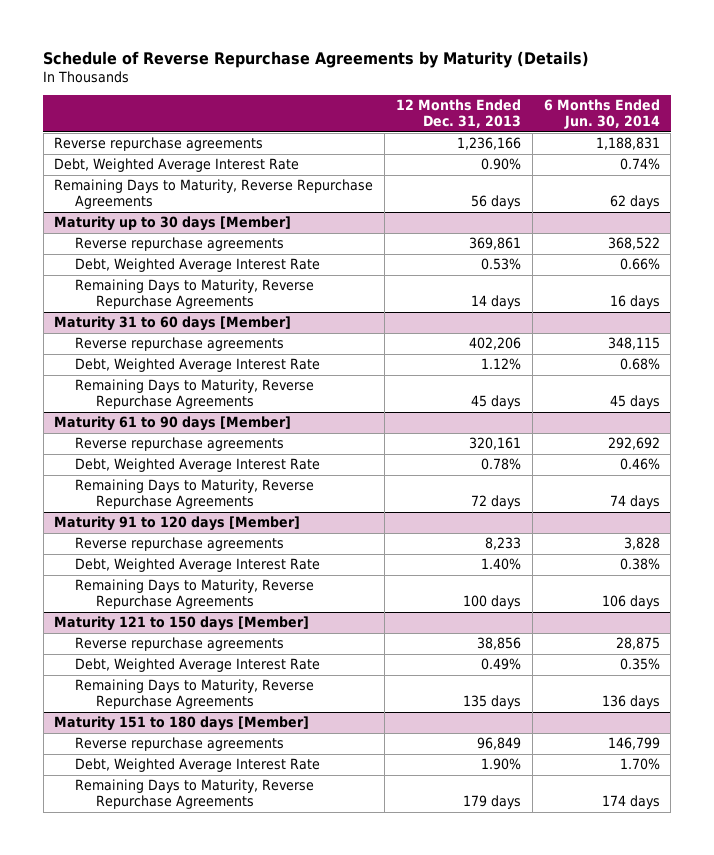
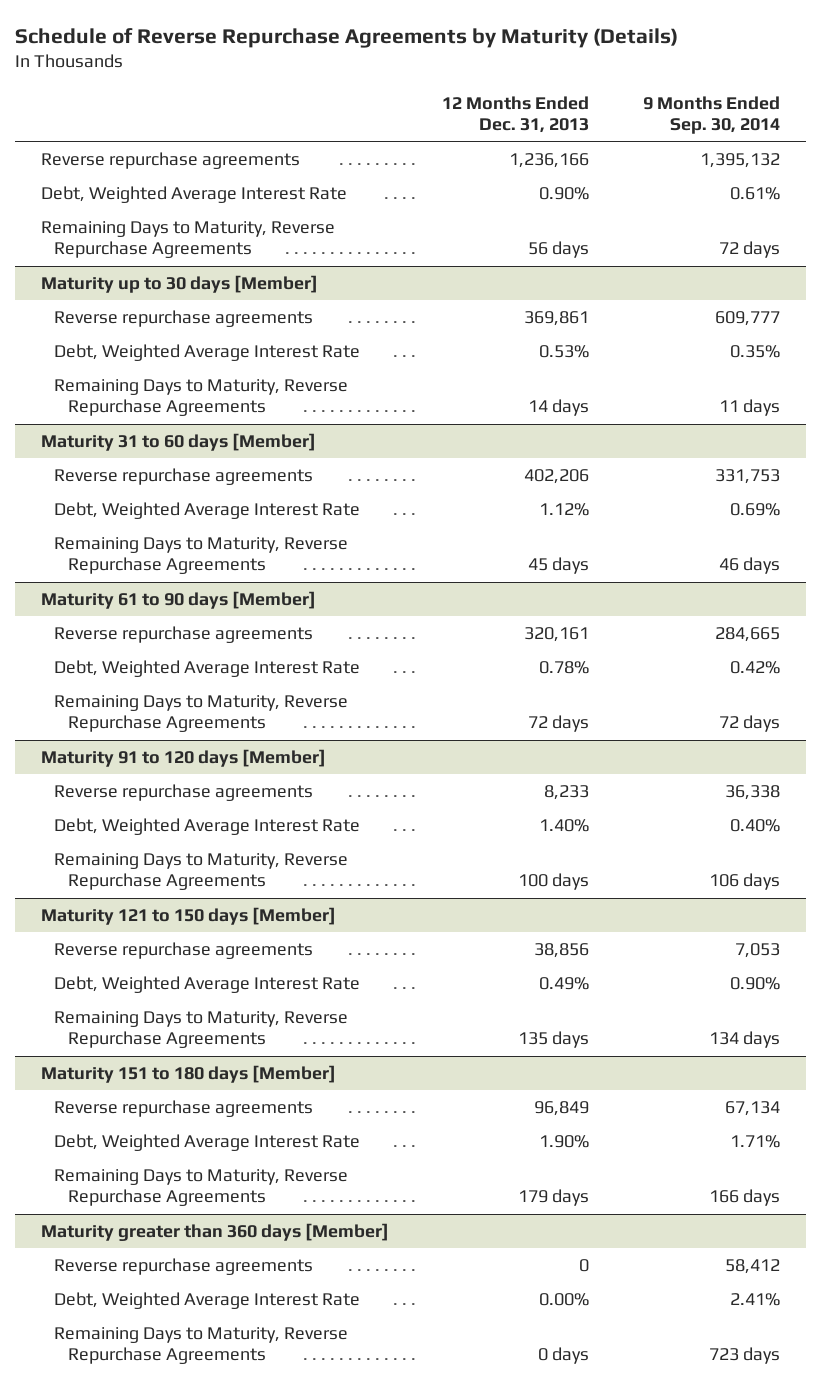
[543,99,660,130] 6 Months Ended Jun. 30, 2014 -> none
none -> [642,95,780,134] 9 Months Ended Sep. 30, 2014
none -> [41,1223,390,1242] Maturity greater than 360 days [Member]
none -> [54,1258,314,1276] Reverse repurchase agreements
none -> [54,1292,361,1310] Debt, Weighted Average Interest Rate
none -> [54,1327,349,1365] Remaining Days to Maturity, Reverse Repurchase Agreements

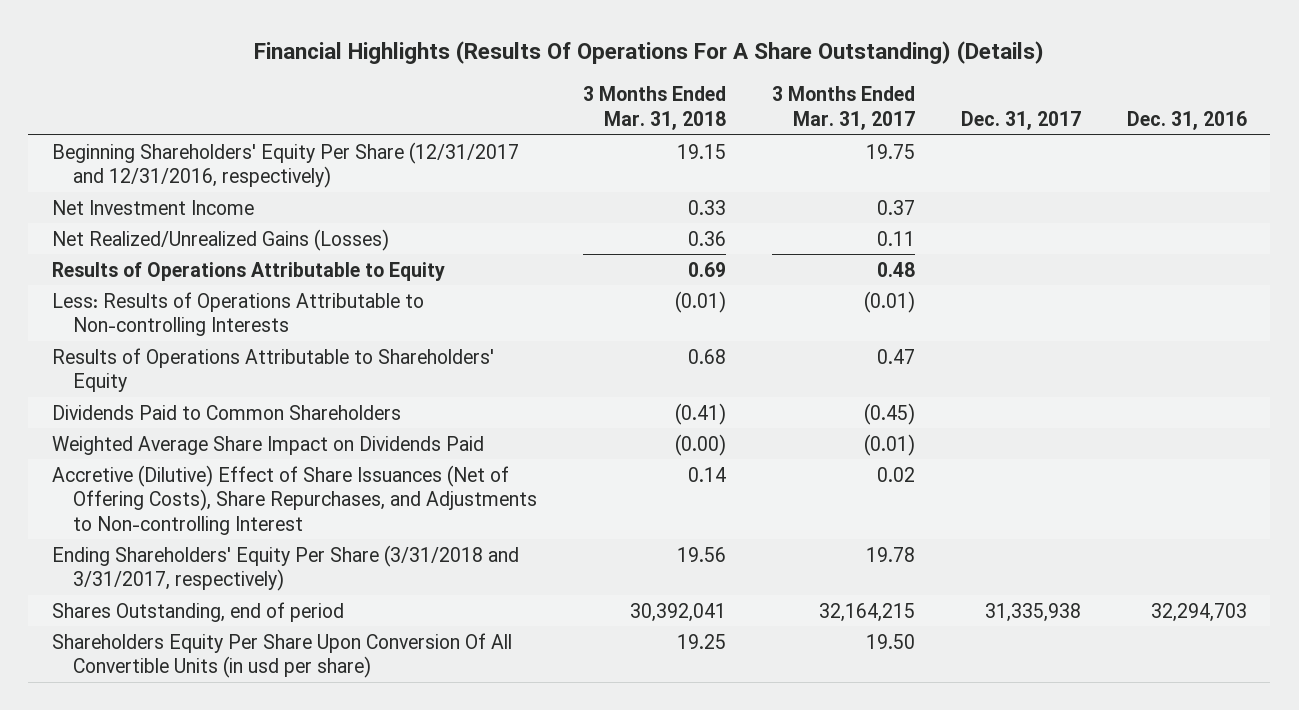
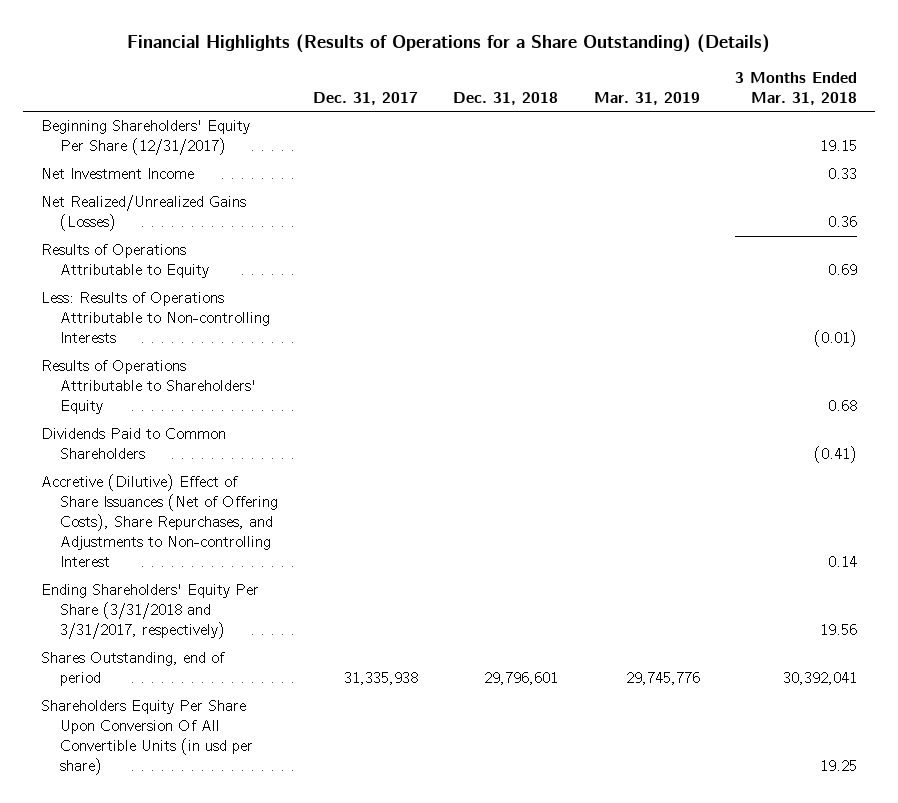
[254,40,1045,64] Financial Highlights (Results Of Operations For A Share Outstanding) (Details) -> [126,33,770,53] Financial Highlights (Results of Operations for a Share Outstanding) (Details)
[772,86,916,130] 3 Months Ended Mar. 31, 2017 -> none
[1127,110,1248,130] Dec. 31, 2016 -> none
none -> [453,91,559,105] Dec. 31, 2018
none -> [593,91,700,105] Mar. 31, 2019
[51,141,519,189] Beginning Shareholders' Equity Per Share (12/31/2017 and 12/31/2016, respectively) -> [41,120,251,156] Beginning Shareholders' Equity Per Share (12/31/2017)
[51,435,484,455] Weighted Average Share Impact on Dividends Paid -> none

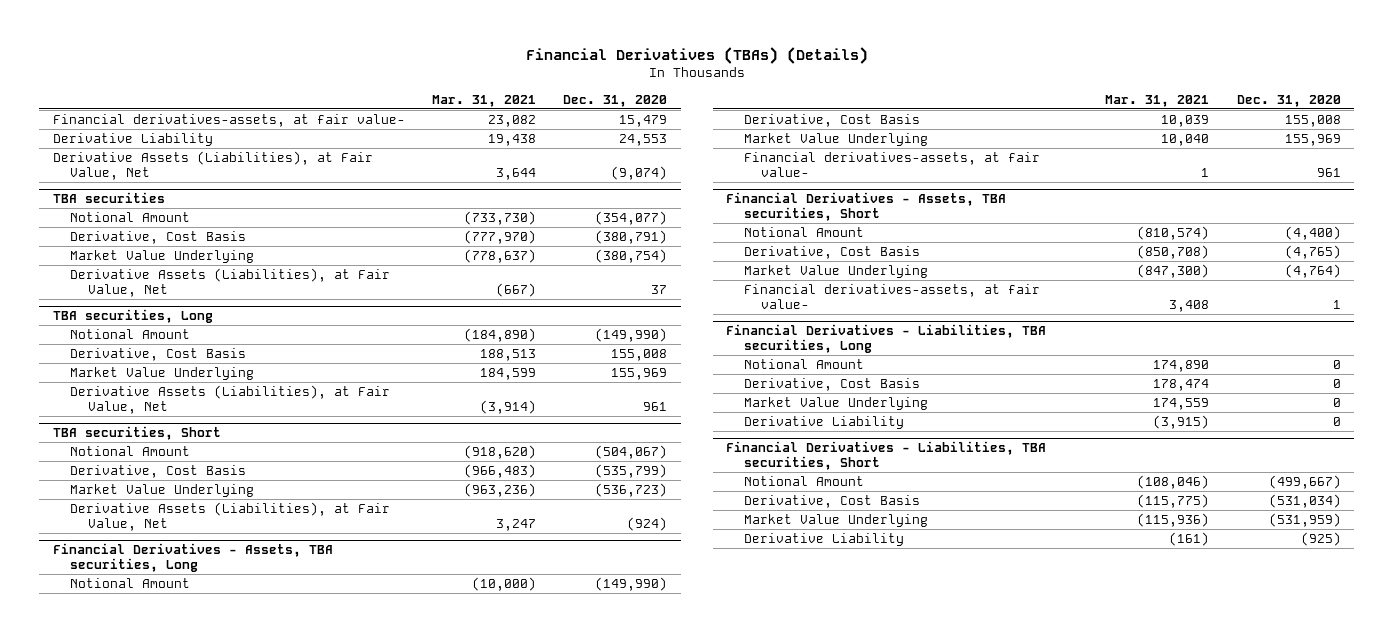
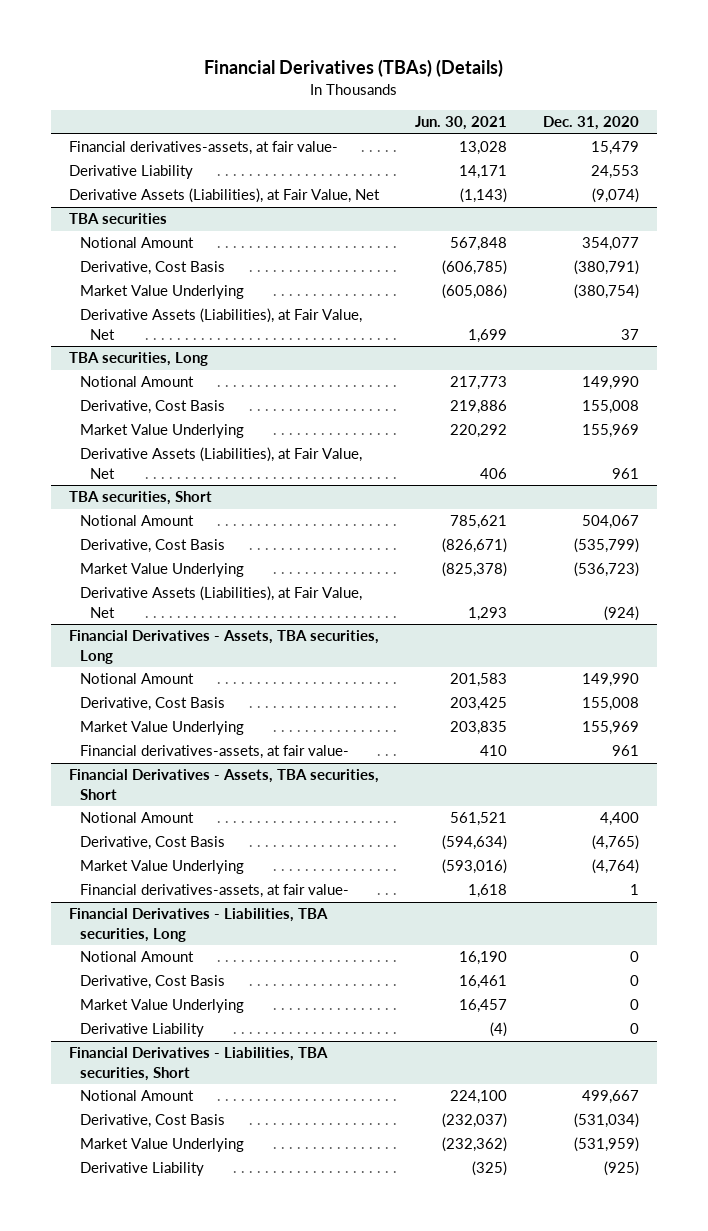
[432,94,537,107] Mar. 31, 2021 -> none
none -> [414,116,507,131] Jun. 30, 2021
[595,210,668,225] (354,077) -> [581,237,639,252] 354,077
[595,327,668,342] (149,990) -> [581,376,639,391] 149,990
[595,444,668,459] (504,067) -> [581,515,639,530] 504,067
[595,576,668,591] (149,990) -> [581,673,639,688] 149,990
[1284,225,1341,240] (4,400) -> [599,812,639,827] 4,400
[1268,474,1341,489] (499,667) -> [581,1090,639,1105] 499,667

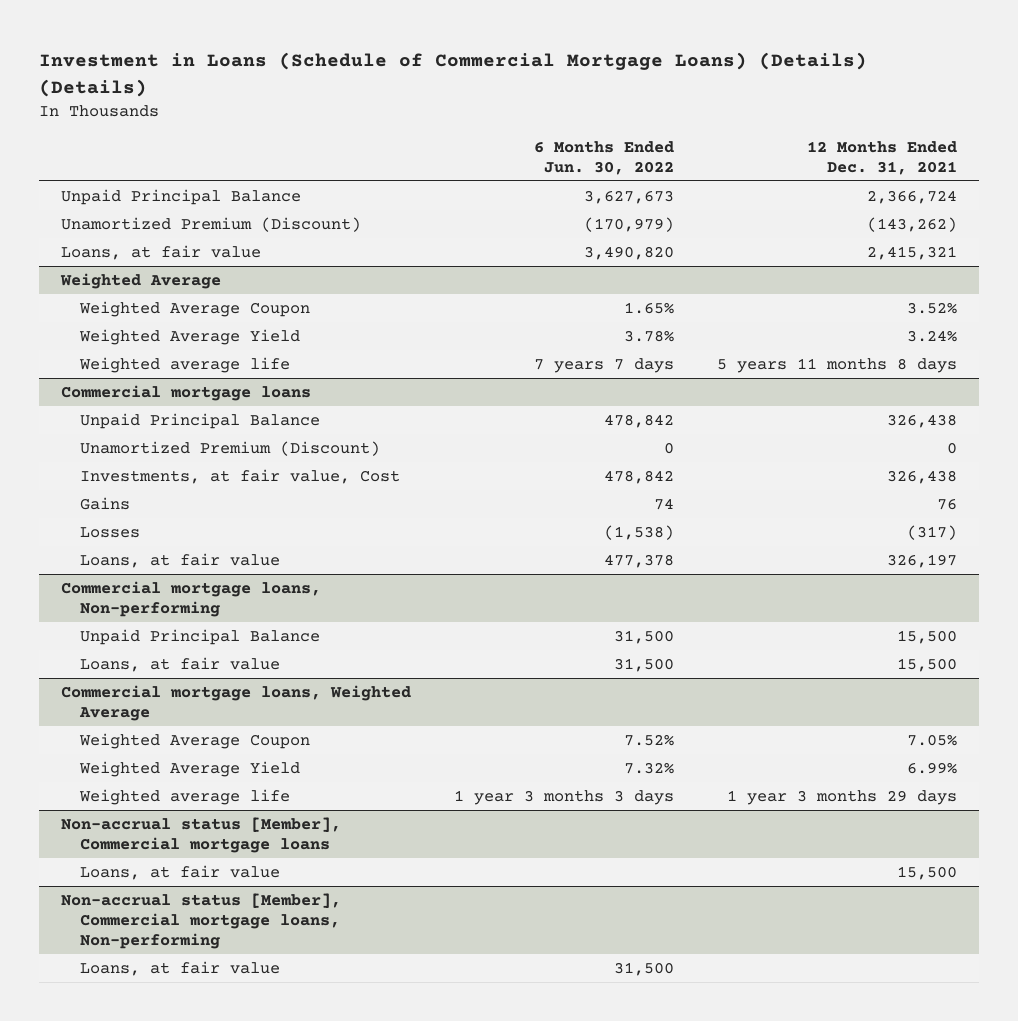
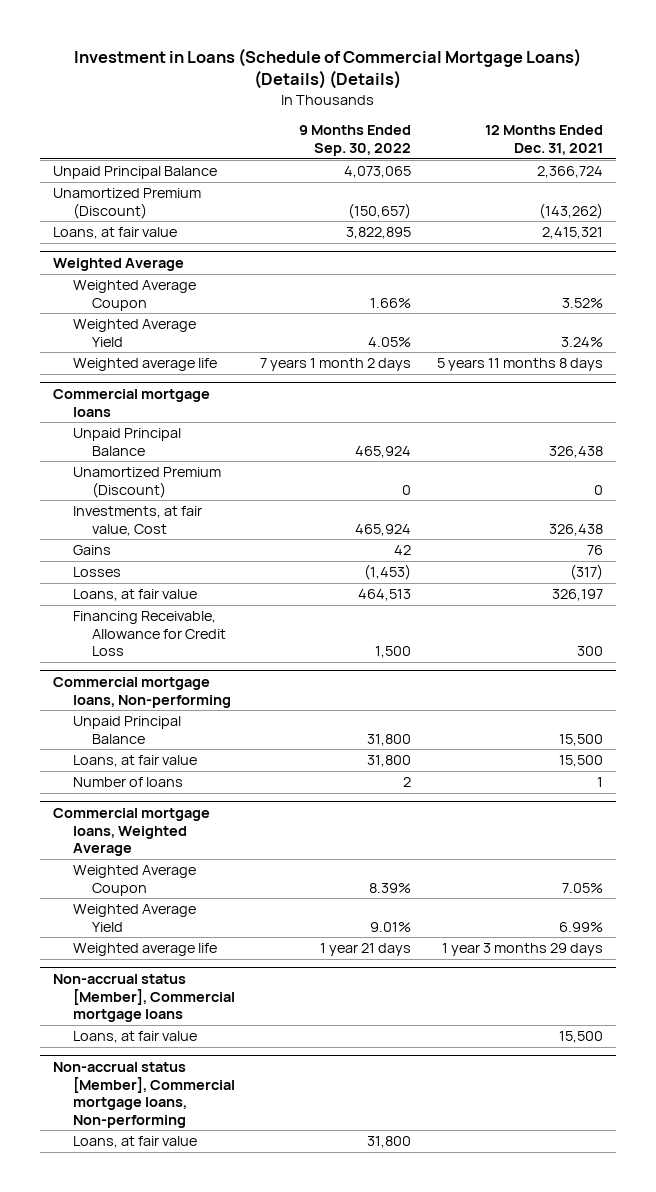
[534,141,675,175] 6 Months Ended Jun. 30, 2022 -> none
none -> [299,125,412,157] 9 Months Ended Sep. 30, 2022
none -> [72,611,227,657] Financing Receivable, Allowance for Credit Loss
none -> [72,777,183,788] Number of loans

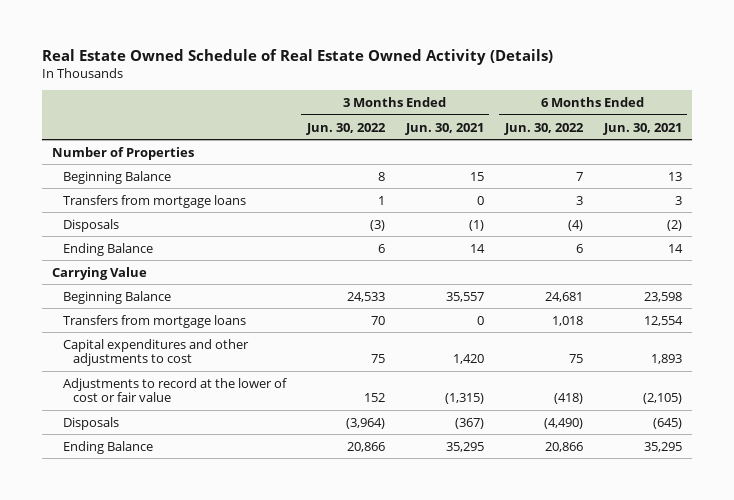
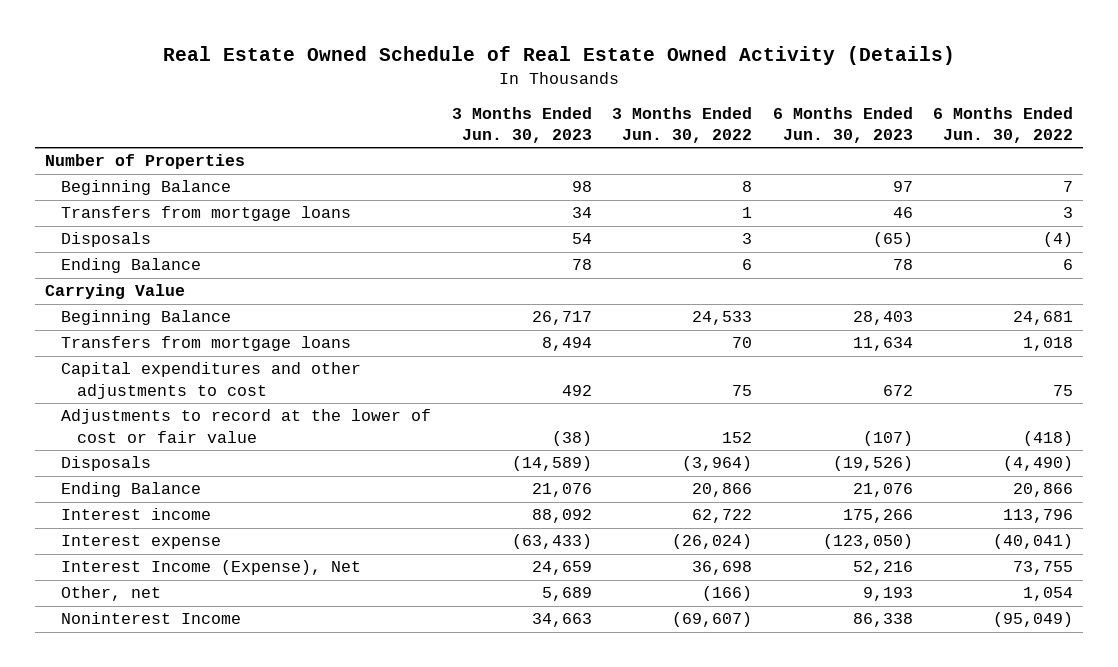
[404,122,484,135] Jun. 30, 2021 -> none
[602,122,682,135] Jun. 30, 2021 -> none
none -> [451,106,592,143] 3 Months Ended Jun. 30, 2023
none -> [772,106,913,143] 6 Months Ended Jun. 30, 2023
[369,219,385,231] (3) -> [742,233,753,245] 3
none -> [61,508,212,521] Interest income
none -> [61,535,222,550] Interest expense
none -> [61,560,362,576] Interest Income (Expense), Net
none -> [61,586,162,602] Other, net
none -> [61,612,242,625] Noninterest Income

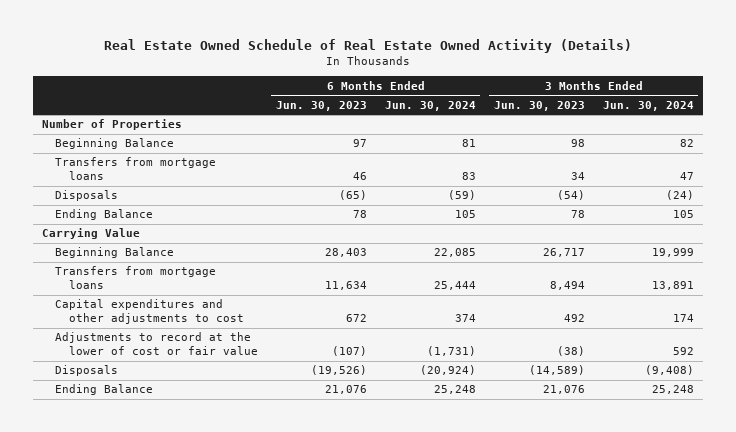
[612,106,753,143] 3 Months Ended Jun. 30, 2022 -> none
[932,106,1073,143] 6 Months Ended Jun. 30, 2022 -> none
none -> [384,100,476,111] Jun. 30, 2024
none -> [602,100,694,111] Jun. 30, 2024
[571,233,592,245] 54 -> [556,190,585,201] (54)
[61,508,212,521] Interest income -> none
[61,535,222,550] Interest expense -> none
[61,560,362,576] Interest Income (Expense), Net -> none
[61,586,162,602] Other, net -> none
[61,612,242,625] Noninterest Income -> none

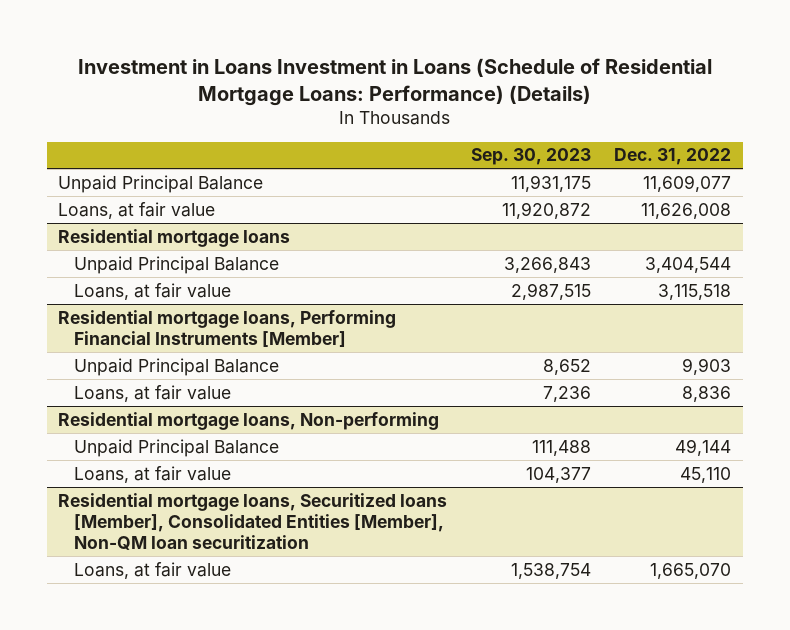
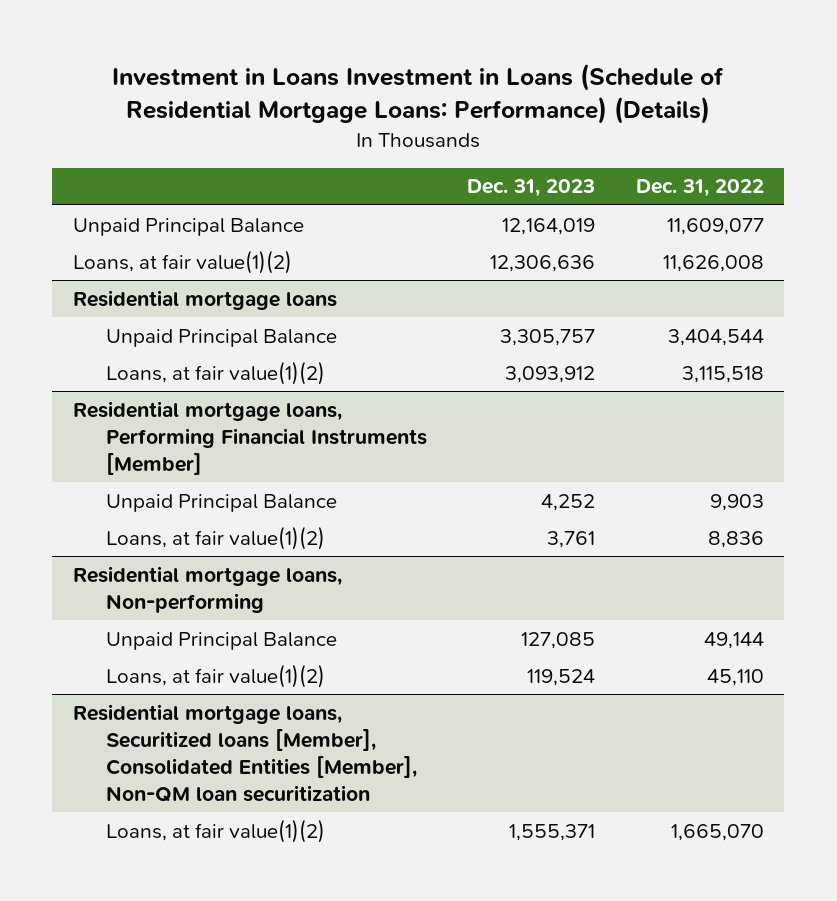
[470,148,591,166] Sep. 30, 2023 -> none
none -> [467,179,596,198] Dec. 31, 2023
[58,201,216,219] Loans, at fair value -> [72,249,292,274] Loans, at fair value(1)(2)
[73,282,231,300] Loans, at fair value -> [105,360,325,385] Loans, at fair value(1)(2)
[73,384,231,402] Loans, at fair value -> [105,525,325,550] Loans, at fair value(1)(2)
[73,465,231,483] Loans, at fair value -> [105,663,325,688] Loans, at fair value(1)(2)
[73,561,231,579] Loans, at fair value -> [105,818,325,843] Loans, at fair value(1)(2)

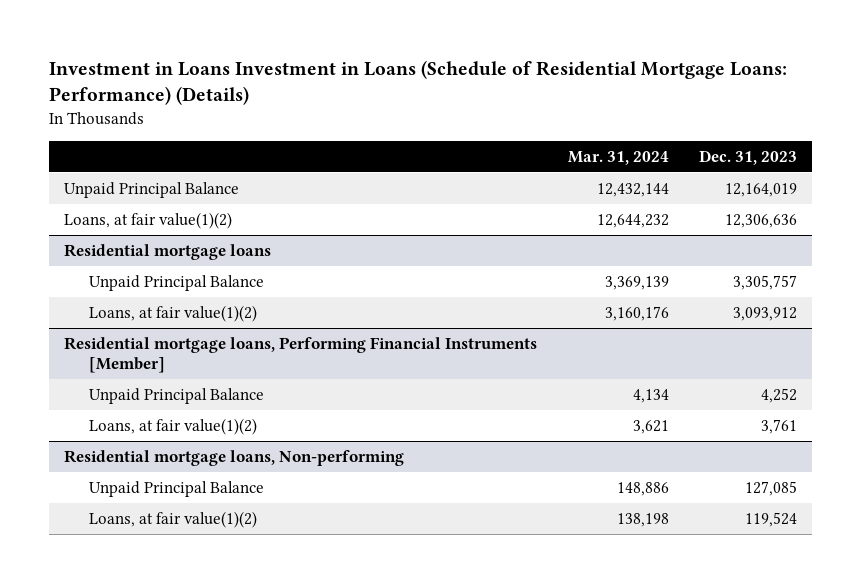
[635,179,764,198] Dec. 31, 2022 -> none
none -> [567,150,669,165] Mar. 31, 2024
[72,703,417,802] Residential mortgage loans, Securitized loans [Member], Consolidated Entities [Member], Non-QM loan securitization -> none
[105,818,325,843] Loans, at fair value(1)(2) -> none

